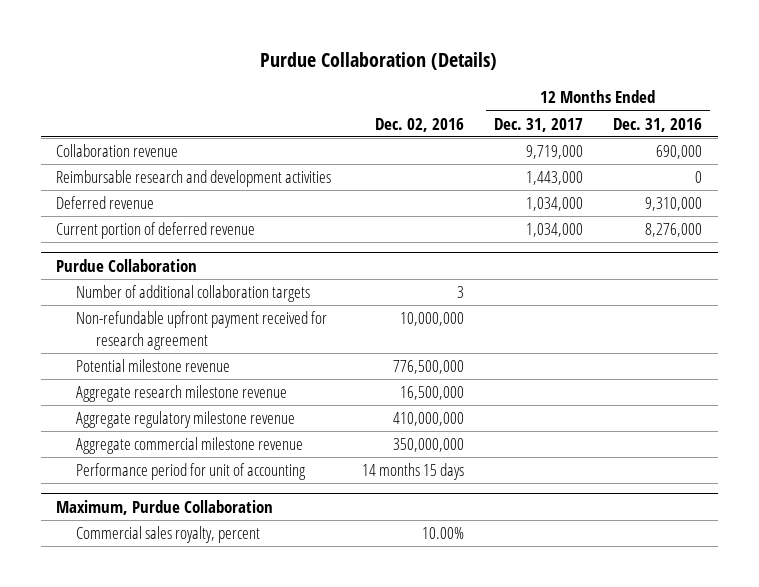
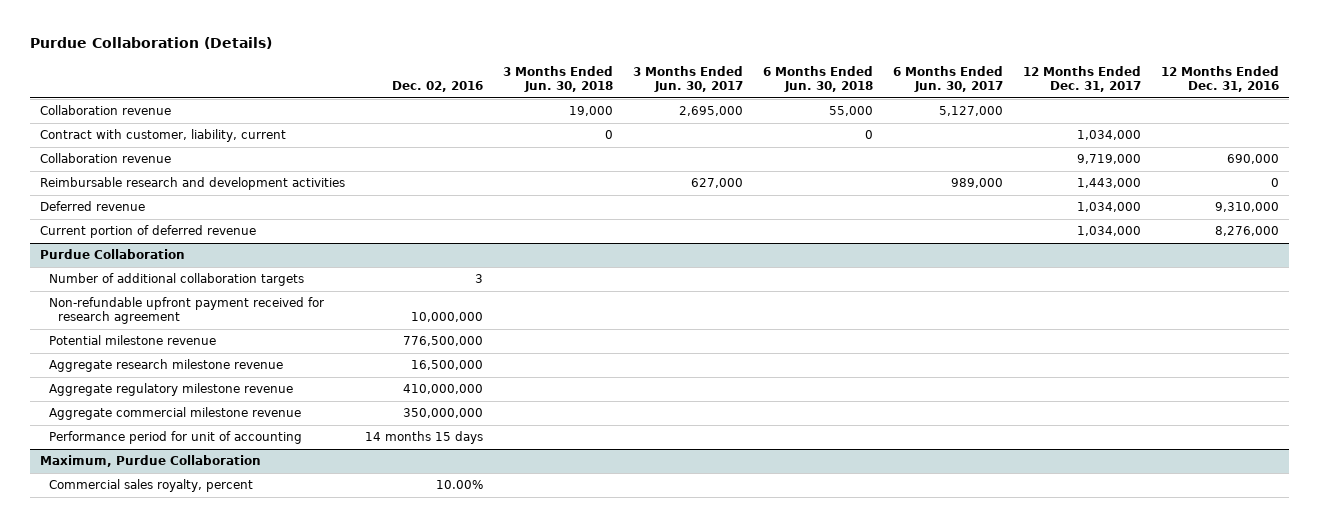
none -> [503,65,614,93] 3 Months Ended Jun. 30, 2018
none -> [633,65,744,93] 3 Months Ended Jun. 30, 2017
none -> [763,65,874,93] 6 Months Ended Jun. 30, 2018
none -> [893,65,1004,93] 6 Months Ended Jun. 30, 2017
none -> [39,105,171,116] Collaboration revenue
none -> [39,129,286,143] Contract with customer, liability, current

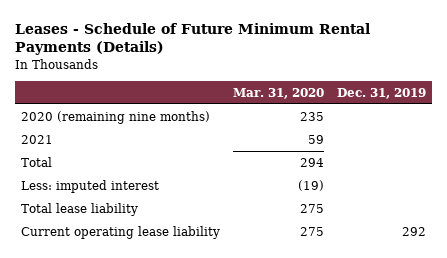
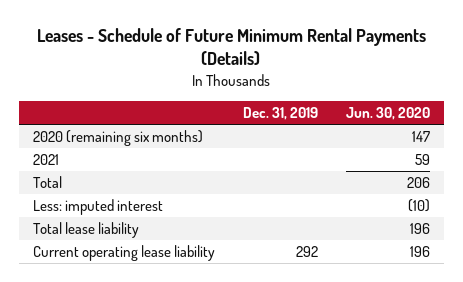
[232,87,324,99] Mar. 31, 2020 -> none
none -> [346,107,431,121] Jun. 30, 2020
[21,110,211,124] 2020 (remaining nine months) -> [32,130,203,147] 2020 (remaining six months)

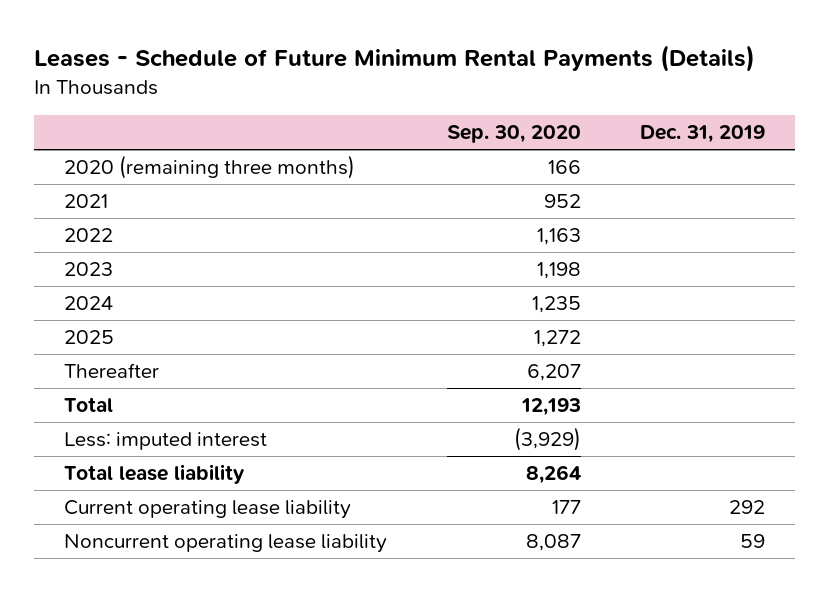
[346,107,431,121] Jun. 30, 2020 -> none
none -> [446,125,581,144] Sep. 30, 2020
[32,130,203,147] 2020 (remaining six months) -> [63,155,355,180] 2020 (remaining three months)
none -> [63,228,113,243] 2022
none -> [63,262,113,277] 2023
none -> [63,296,113,311] 2024
none -> [63,330,114,345] 2025
none -> [63,363,159,379] Thereafter
none -> [63,534,387,554] Noncurrent operating lease liability

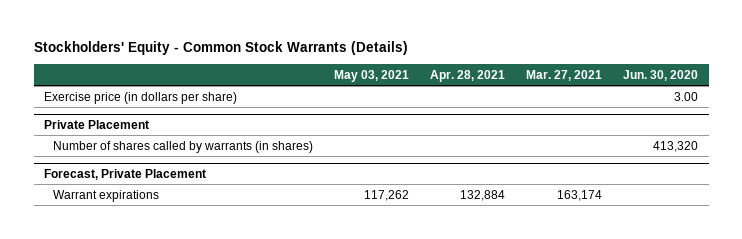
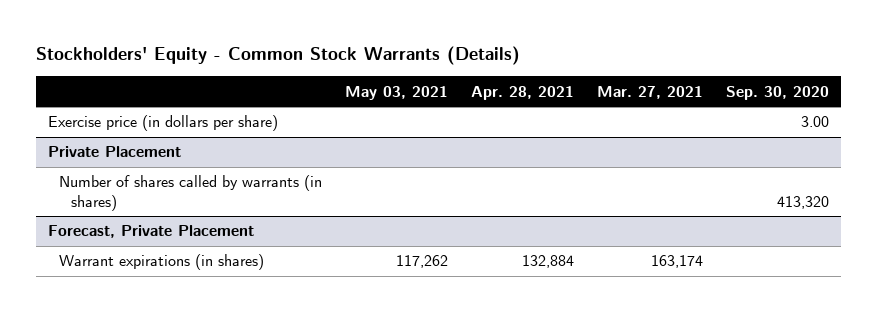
[623,69,699,81] Jun. 30, 2020 -> none
none -> [726,85,830,100] Sep. 30, 2020
[52,189,159,202] Warrant expirations -> [59,254,265,271] Warrant expirations (in shares)

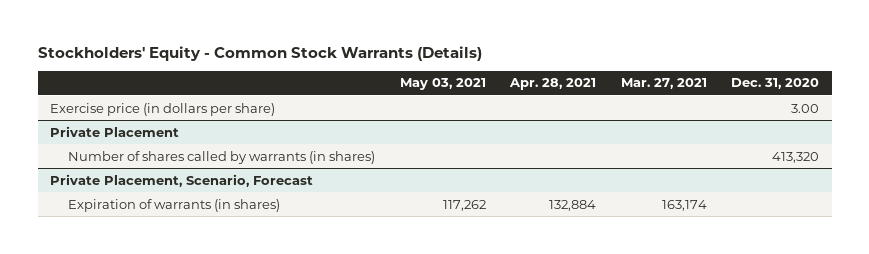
[726,85,830,100] Sep. 30, 2020 -> none
none -> [731,78,820,90] Dec. 31, 2020
[47,225,254,239] Forecast, Private Placement -> [49,173,313,187] Private Placement, Scenario, Forecast
[59,254,265,271] Warrant expirations (in shares) -> [68,198,281,212] Expiration of warrants (in shares)

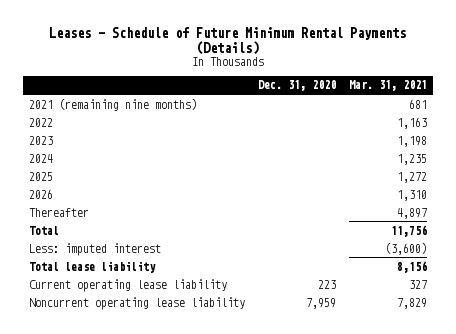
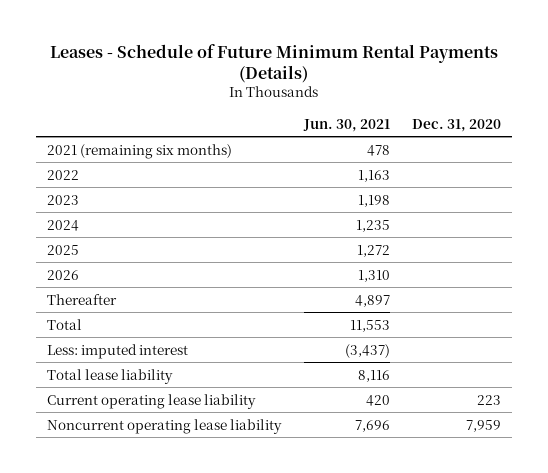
[348,80,427,92] Mar. 31, 2021 -> none
none -> [302,118,390,132] Jun. 30, 2021
[29,97,198,111] 2021 (remaining nine months) -> [47,143,233,159] 2021 (remaining six months)

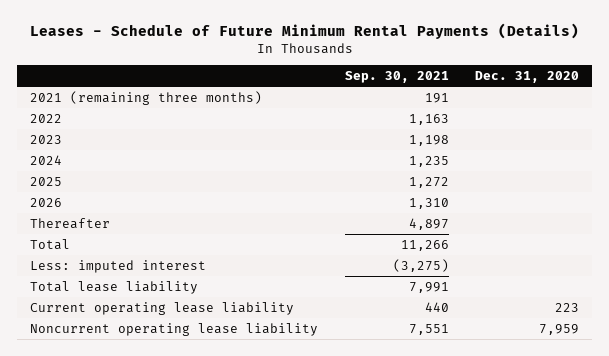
[302,118,390,132] Jun. 30, 2021 -> none
none -> [344,71,449,84] Sep. 30, 2021
[47,143,233,159] 2021 (remaining six months) -> [30,90,263,105] 2021 (remaining three months)

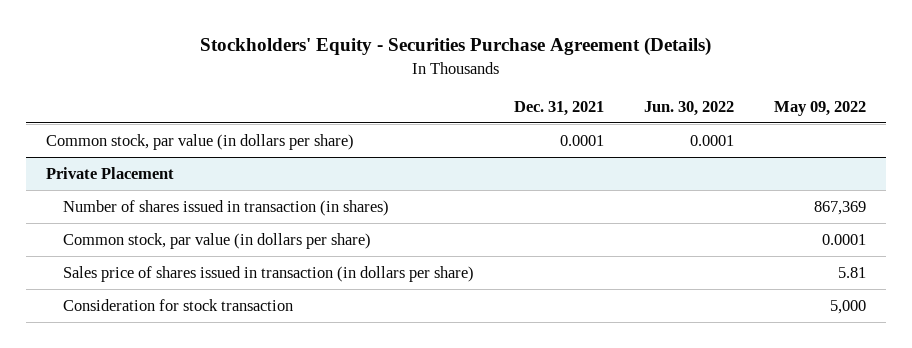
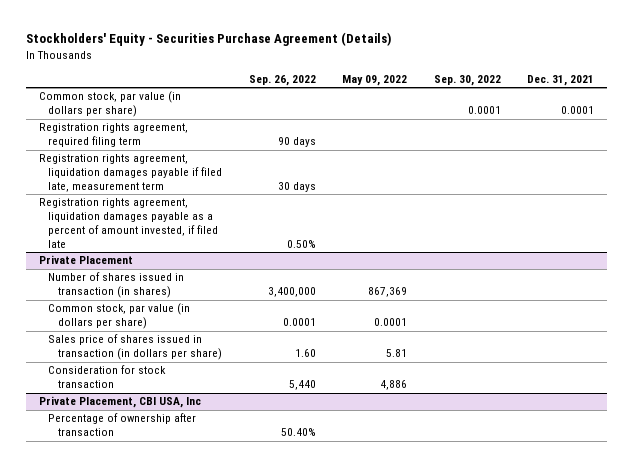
[644,100,735,116] Jun. 30, 2022 -> none
none -> [248,74,316,86] Sep. 26, 2022
none -> [433,74,501,86] Sep. 30, 2022
none -> [38,123,188,148] Registration rights agreement, required filing term
none -> [38,154,223,193] Registration rights agreement, liquidation damages payable if filed late, measurement term
none -> [38,198,219,248] Registration rights agreement, liquidation damages payable as a percent of amount invested, if filed late
[830,299,867,314] 5,000 -> [380,380,408,391] 4,886
none -> [38,396,201,409] Private Placement, CBI USA, Inc
none -> [48,413,197,437] Percentage of ownership after transaction

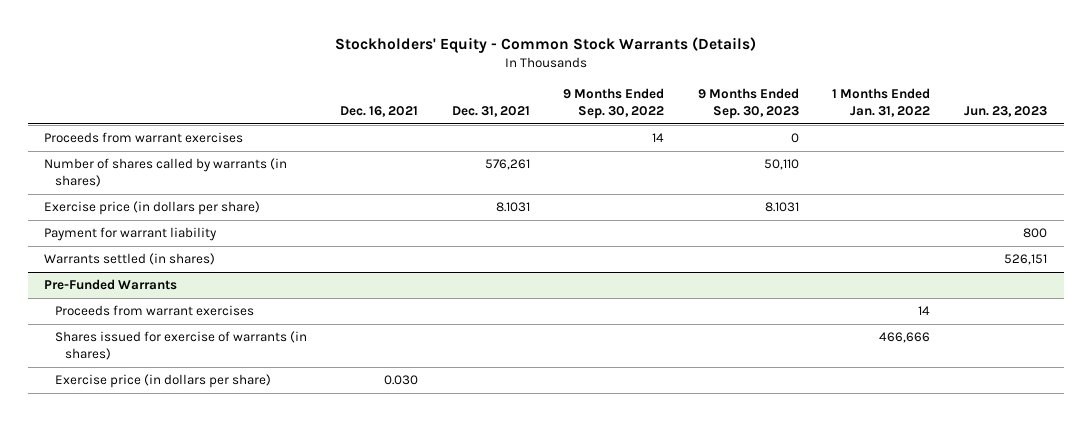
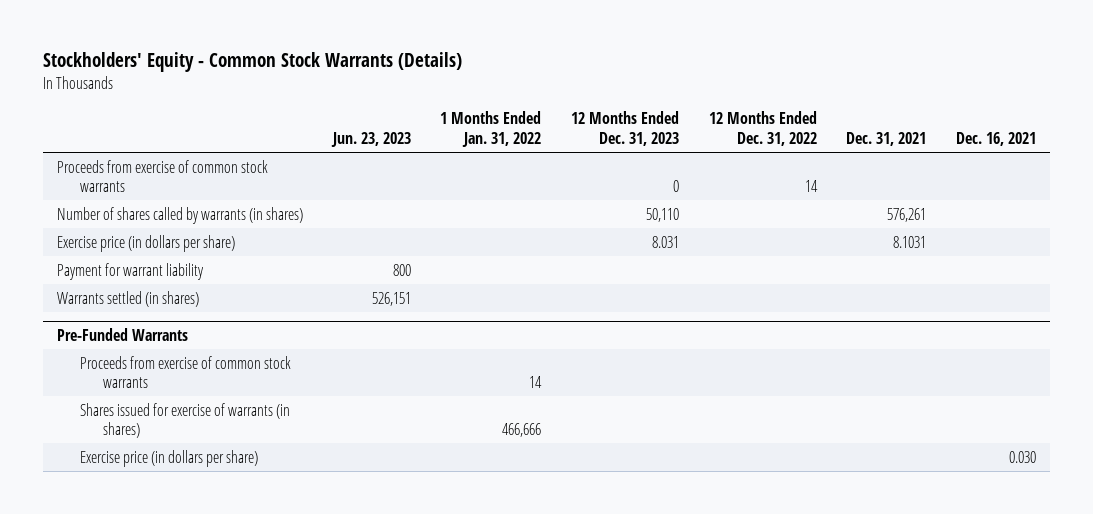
[563,87,665,120] 9 Months Ended Sep. 30, 2022 -> none
[697,87,799,120] 9 Months Ended Sep. 30, 2023 -> none
none -> [570,111,679,146] 12 Months Ended Dec. 31, 2023
none -> [708,111,817,146] 12 Months Ended Dec. 31, 2022
[44,132,244,144] Proceeds from warrant exercises -> [57,159,269,193] Proceeds from exercise of common stock warrants
[54,305,254,317] Proceeds from warrant exercises -> [80,355,292,389] Proceeds from exercise of common stock warrants

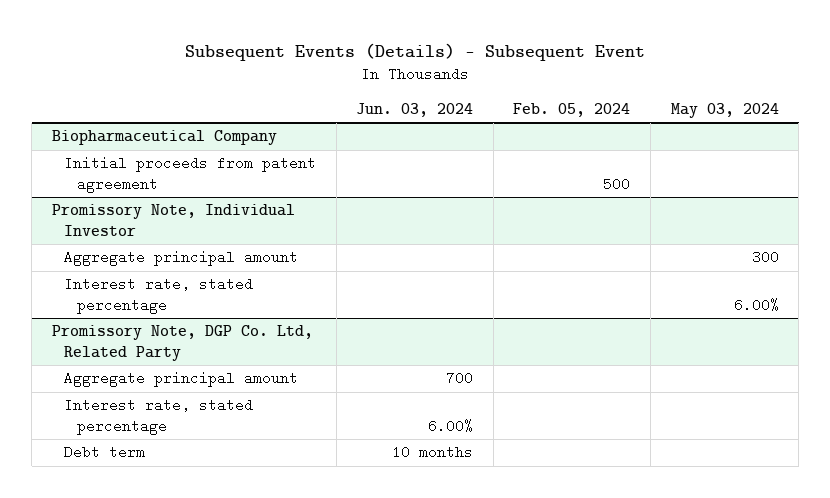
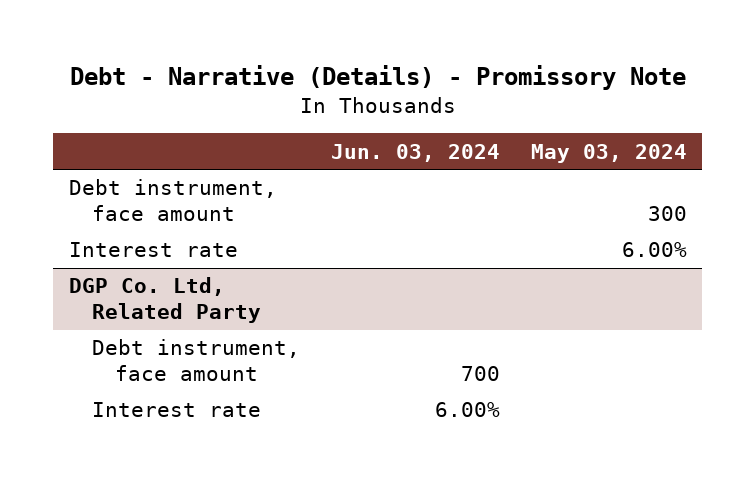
[185,43,646,62] Subsequent Events (Details) - Subsequent Event -> [69,65,686,91] Debt - Narrative (Details) - Promissory Note
[513,102,631,117] Feb. 05, 2024 -> none
[51,130,277,146] Biopharmaceutical Company -> none
[64,156,317,193] Initial proceeds from patent agreement -> none
[51,204,295,236] Promissory Note, Individual Investor -> none
[64,250,299,267] Aggregate principal amount -> none
[64,277,254,314] Interest rate, stated percentage -> none
[64,445,146,460] Debt term -> none
none -> [68,179,277,222] Debt instrument, face amount
none -> [68,242,238,258] Interest rate
[51,325,313,361] Promissory Note, DGP Co. Ltd, Related Party -> [68,277,262,324] DGP Co. Ltd, Related Party
[64,371,299,388] Aggregate principal amount -> [92,339,301,382] Debt instrument, face amount
[64,398,254,435] Interest rate, stated percentage -> [92,402,262,418] Interest rate

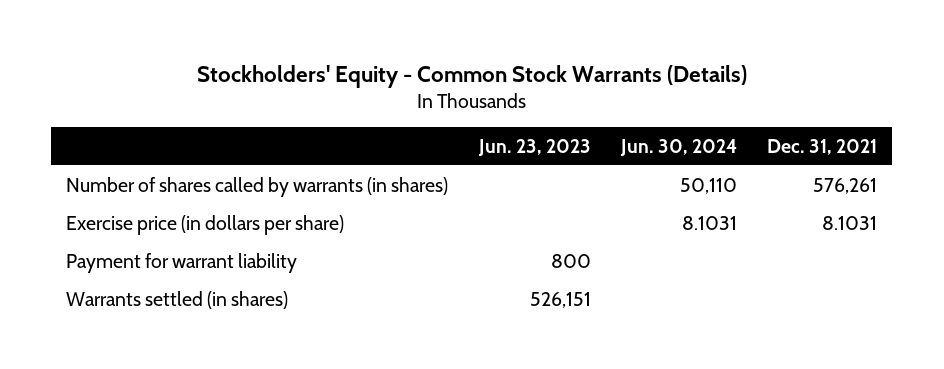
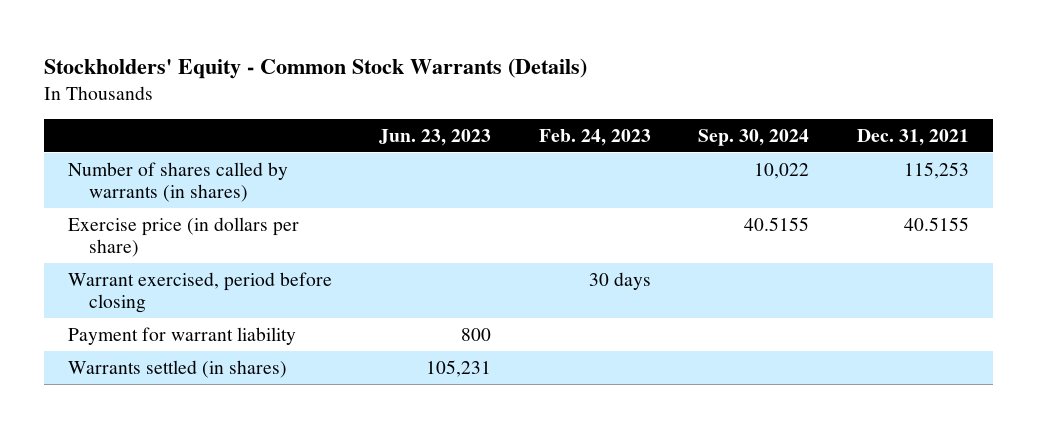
[620,138,738,156] Jun. 30, 2024 -> none
none -> [538,128,651,146] Feb. 24, 2023
none -> [698,128,810,146] Sep. 30, 2024
[813,177,878,194] 576,261 -> [903,161,969,179] 115,253
[822,215,878,230] 8.1031 -> [903,216,969,231] 40.5155
none -> [67,271,332,313] Warrant exercised, period before closing
[529,291,591,308] 526,151 -> [426,359,492,377] 105,231

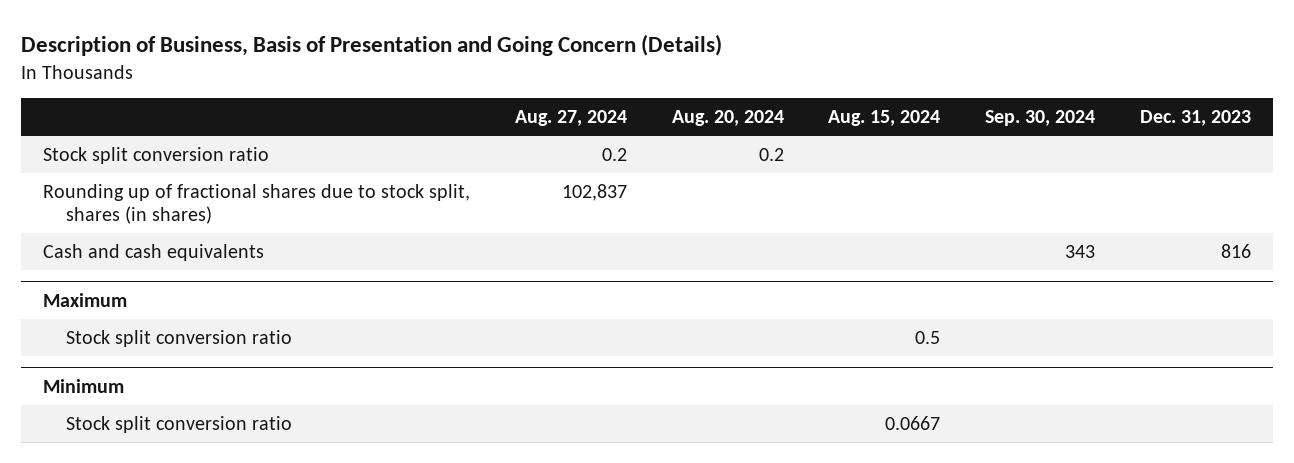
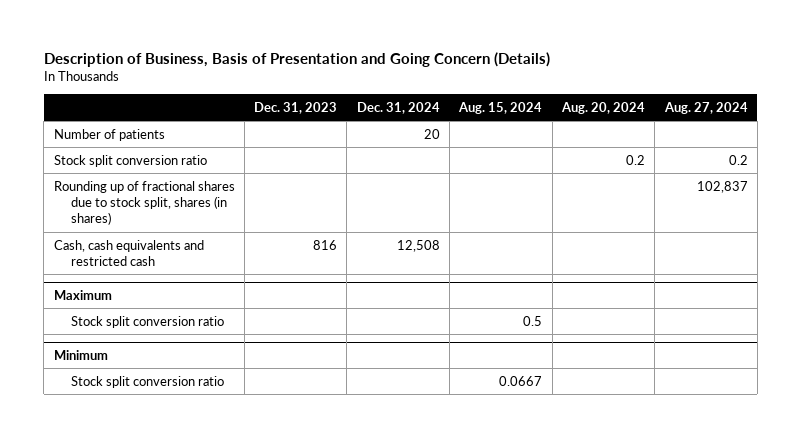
[985,110,1096,127] Sep. 30, 2024 -> none
none -> [356,101,440,114] Dec. 31, 2024
none -> [53,128,165,141] Number of patients
[43,243,265,261] Cash and cash equivalents -> [53,239,204,267] Cash, cash equivalents and restricted cash

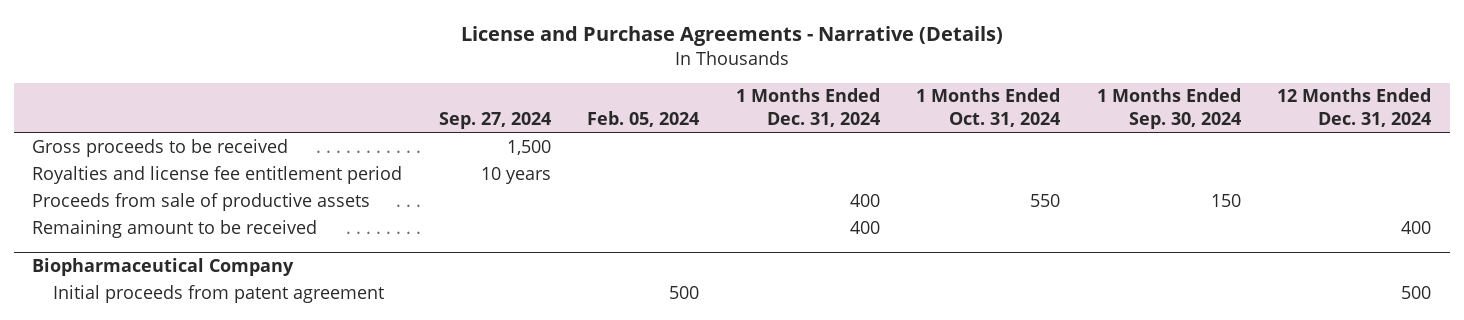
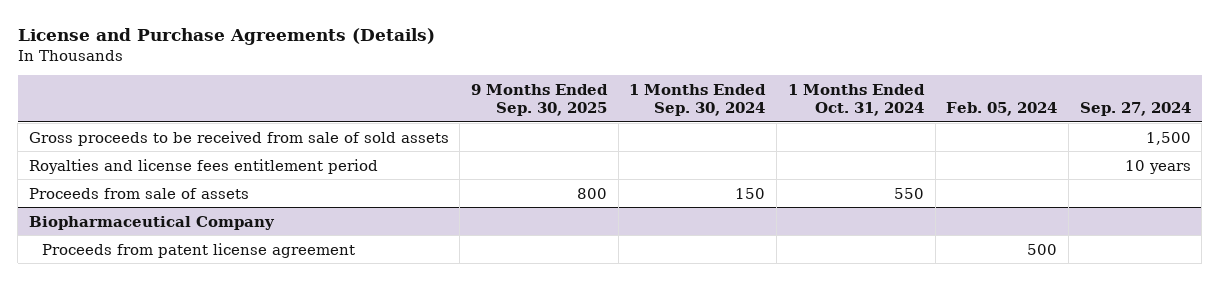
[460,26,1003,47] License and Purchase Agreements - Narrative (Details) -> [17,27,435,45] License and Purchase Agreements (Details)
[735,88,880,127] 1 Months Ended Dec. 31, 2024 -> none
[1277,88,1432,127] 12 Months Ended Dec. 31, 2024 -> none
none -> [471,84,609,116] 9 Months Ended Sep. 30, 2025
[32,219,318,238] Remaining amount to be received -> none
[32,138,289,157] Gross proceeds to be received -> [28,130,449,146] Gross proceeds to be received from sale of sold assets
[32,165,403,184] Royalties and license fee entitlement period -> [28,158,378,174] Royalties and license fees entitlement period
[32,192,371,211] Proceeds from sale of productive assets -> [28,187,249,199] Proceeds from sale of assets
[53,284,385,303] Initial proceeds from patent agreement -> [42,242,356,258] Proceeds from patent license agreement

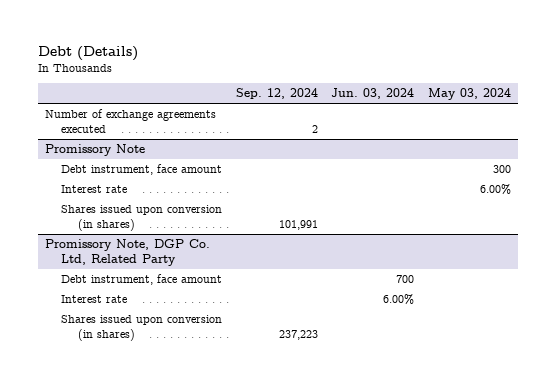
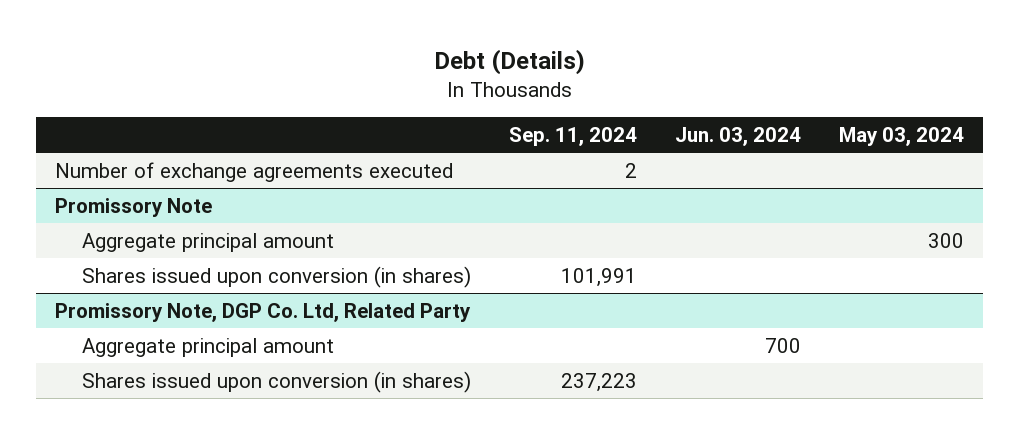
[235,88,318,100] Sep. 12, 2024 -> none
none -> [509,127,638,147] Sep. 11, 2024
[61,185,128,194] Interest rate -> none
[61,164,223,176] Debt instrument, face amount -> [82,232,335,252] Aggregate principal amount
[61,295,128,304] Interest rate -> none
[61,274,223,286] Debt instrument, face amount -> [82,337,335,357] Aggregate principal amount

